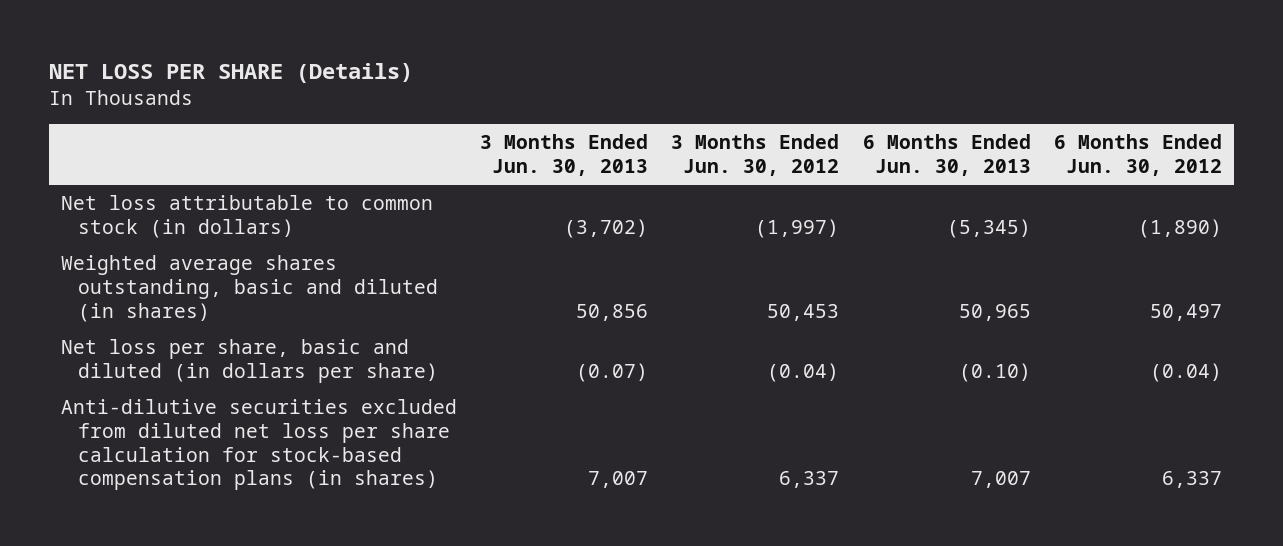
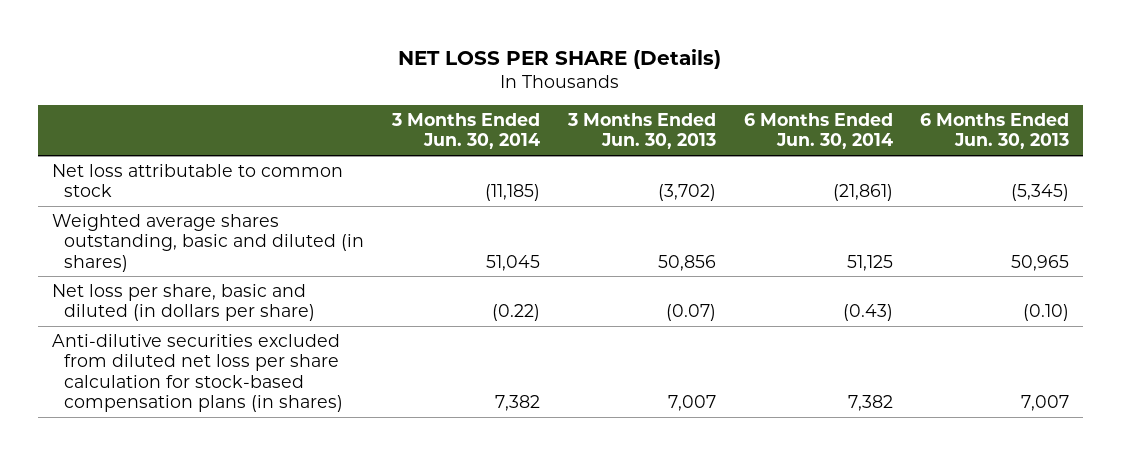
[671,134,840,176] 3 Months Ended Jun. 30, 2012 -> none
[1054,134,1223,176] 6 Months Ended Jun. 30, 2012 -> none
none -> [391,112,541,150] 3 Months Ended Jun. 30, 2014
none -> [743,112,893,150] 6 Months Ended Jun. 30, 2014
[60,195,433,238] Net loss attributable to common stock (in dollars) -> [51,163,343,198] Net loss attributable to common stock

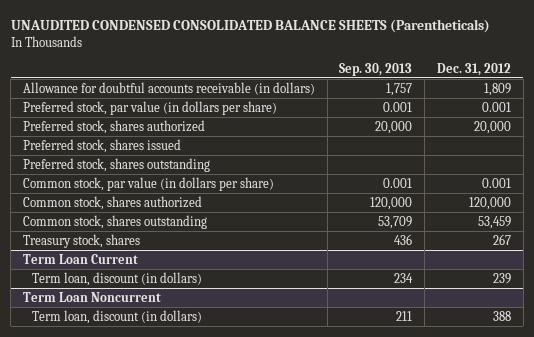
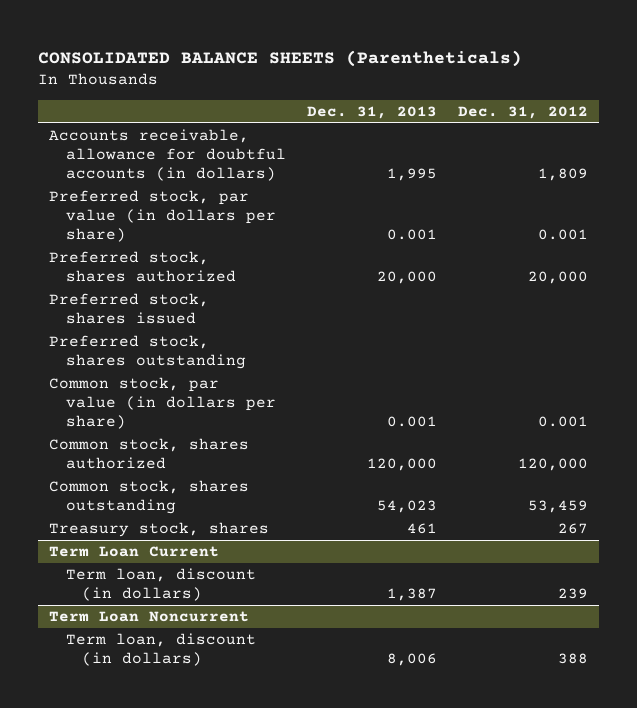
[10,18,490,33] UNAUDITED CONDENSED CONSOLIDATED BALANCE SHEETS (Parentheticals) -> [38,49,523,67] CONSOLIDATED BALANCE SHEETS (Parentheticals)
[339,62,413,76] Sep. 30, 2013 -> none
none -> [307,105,438,119] Dec. 31, 2013
[22,81,315,95] Allowance for doubtful accounts receivable (in dollars) -> [48,129,286,182] Accounts receivable, allowance for doubtful accounts (in dollars)

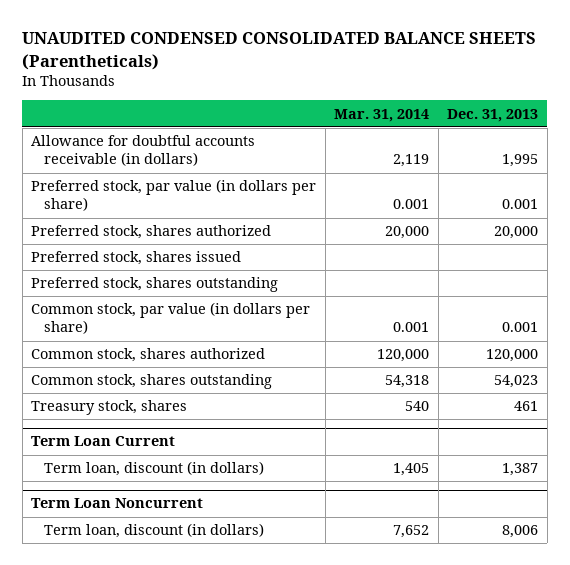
[38,49,523,67] CONSOLIDATED BALANCE SHEETS (Parentheticals) -> [22,32,537,70] UNAUDITED CONDENSED CONSOLIDATED BALANCE SHEETS (Parentheticals)
[458,105,589,119] Dec. 31, 2012 -> none
none -> [334,108,430,122] Mar. 31, 2014
[48,129,286,182] Accounts receivable, allowance for doubtful accounts (in dollars) -> [31,135,256,167] Allowance for doubtful accounts receivable (in dollars)

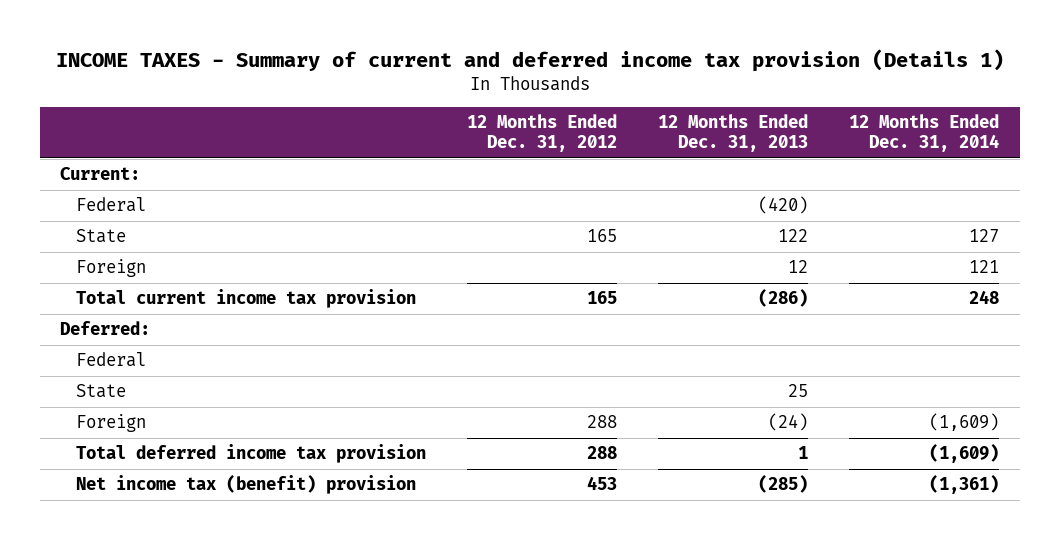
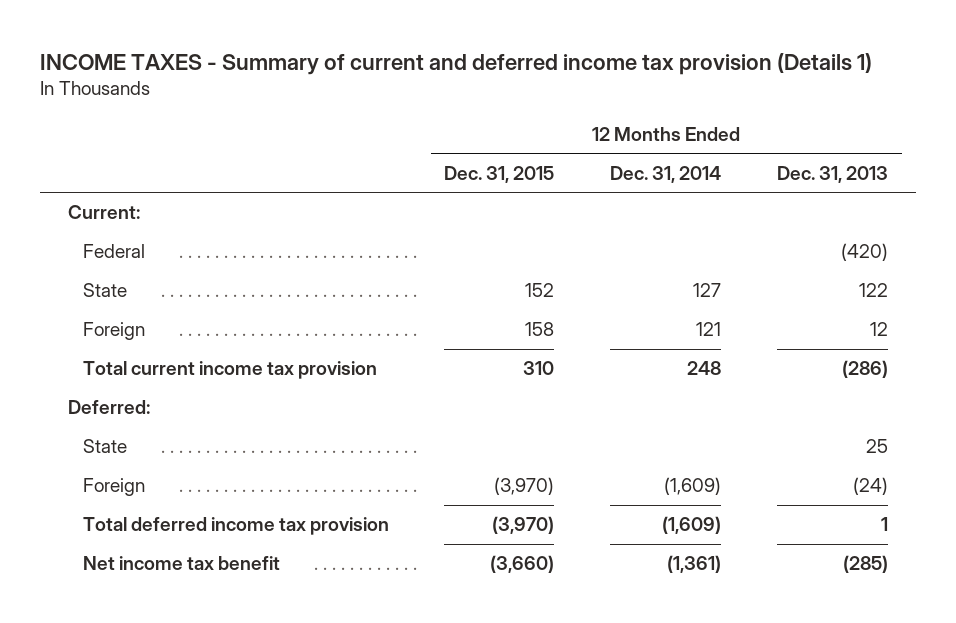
[467,114,618,153] 12 Months Ended Dec. 31, 2012 -> none
none -> [444,165,555,183] Dec. 31, 2015
[76,352,147,368] Federal -> none
[76,475,417,495] Net income tax (benefit) provision -> [82,556,280,571] Net income tax benefit

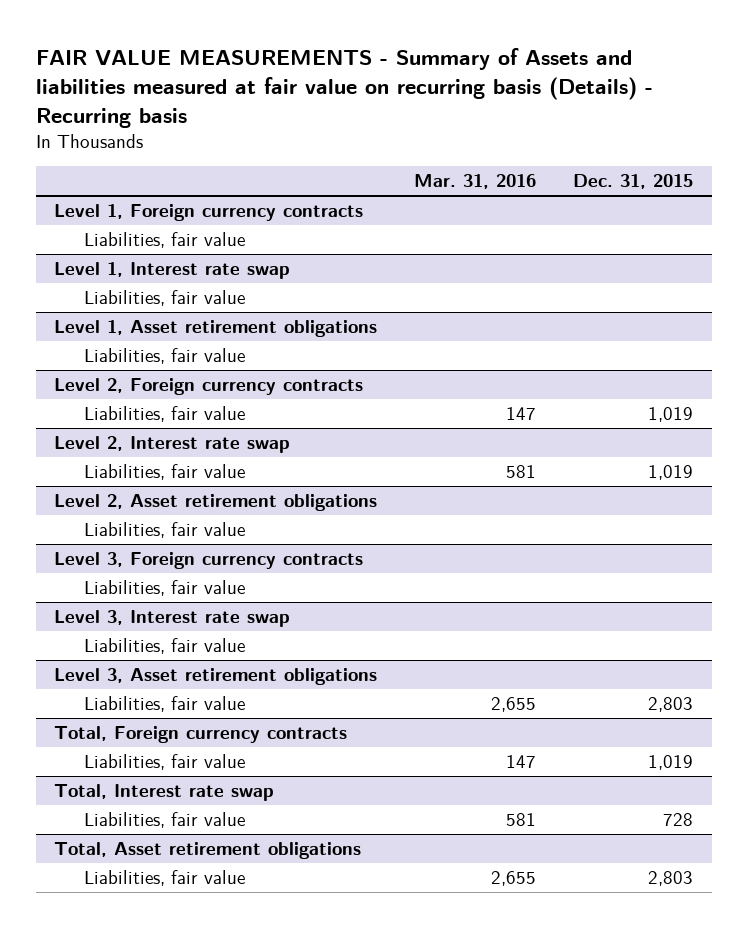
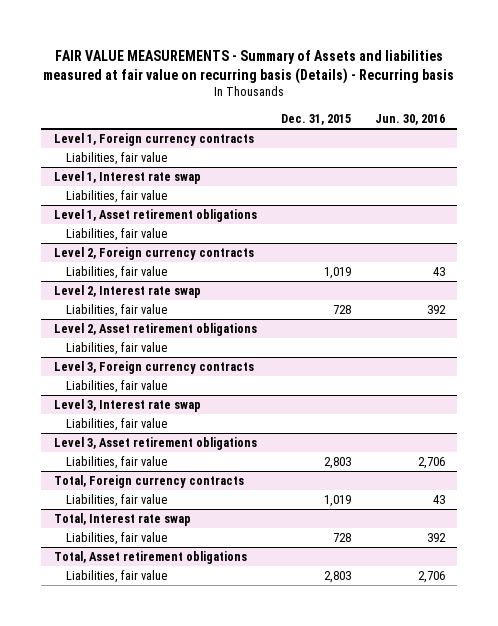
[414,174,537,190] Mar. 31, 2016 -> none
none -> [374,113,445,125] Jun. 30, 2016
[648,464,694,480] 1,019 -> [332,305,351,315] 728

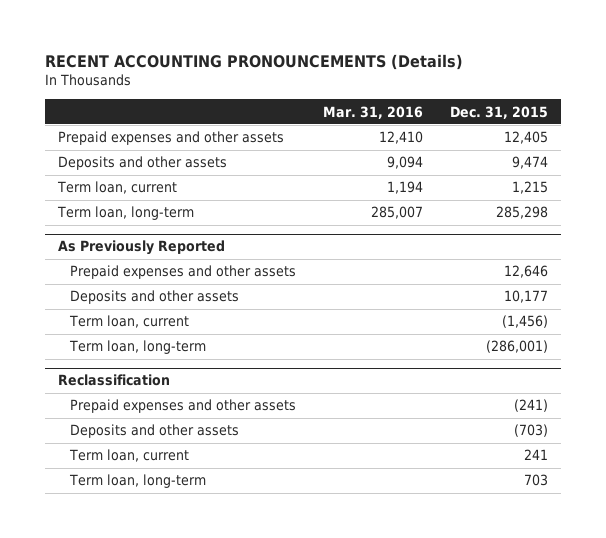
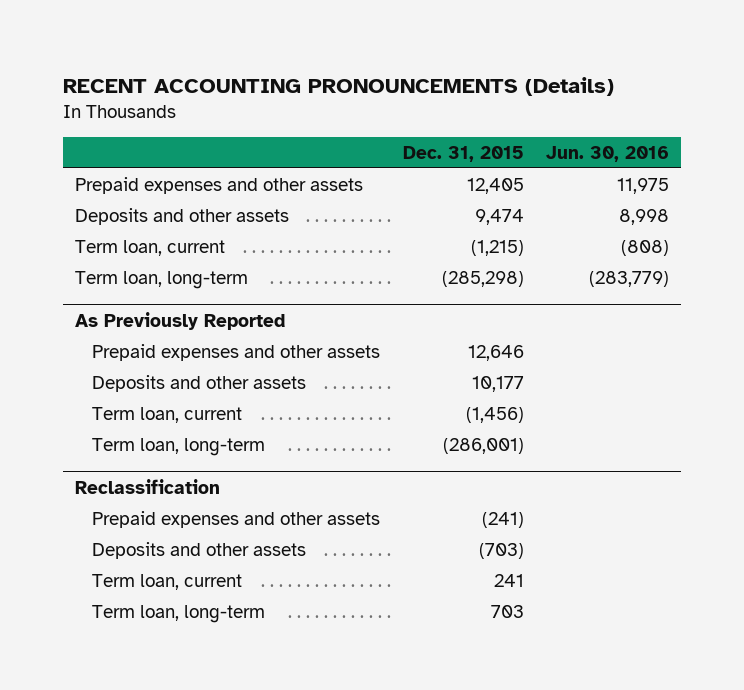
[322,105,423,119] Mar. 31, 2016 -> none
none -> [546,145,670,162] Jun. 30, 2016
[511,181,548,195] 1,215 -> [470,239,524,256] (1,215)
[495,206,548,220] 285,298 -> [441,270,524,287] (285,298)

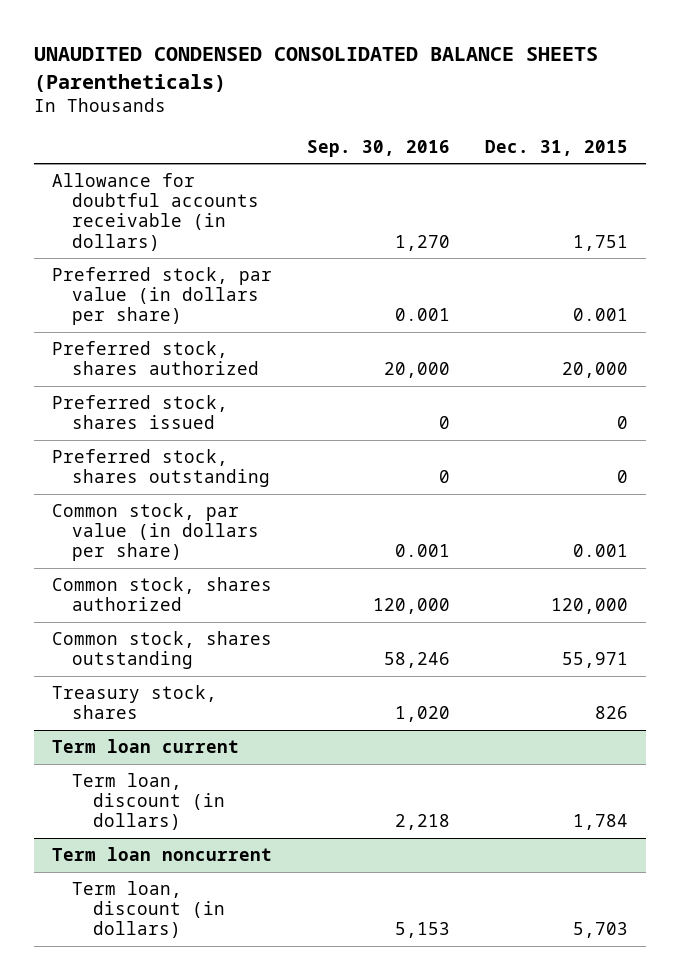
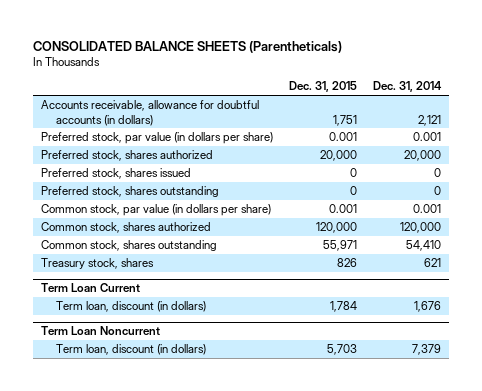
[34,47,599,92] UNAUDITED CONDENSED CONSOLIDATED BALANCE SHEETS (Parentheticals) -> [32,40,342,53] CONSOLIDATED BALANCE SHEETS (Parentheticals)
[306,139,450,157] Sep. 30, 2016 -> none
none -> [372,81,442,93] Dec. 31, 2014
[51,173,260,251] Allowance for doubtful accounts receivable (in dollars) -> [40,100,259,126] Accounts receivable, allowance for doubtful accounts (in dollars)
[51,739,239,754] Term loan current -> [40,283,140,293] Term Loan Current
[51,847,272,862] Term loan noncurrent -> [40,326,160,336] Term Loan Noncurrent

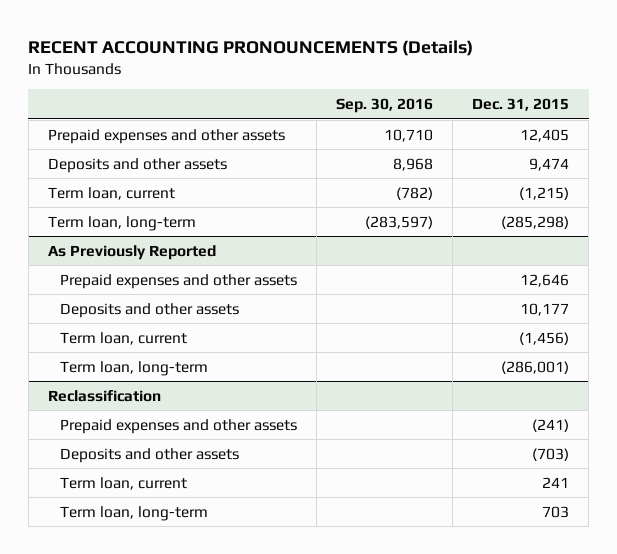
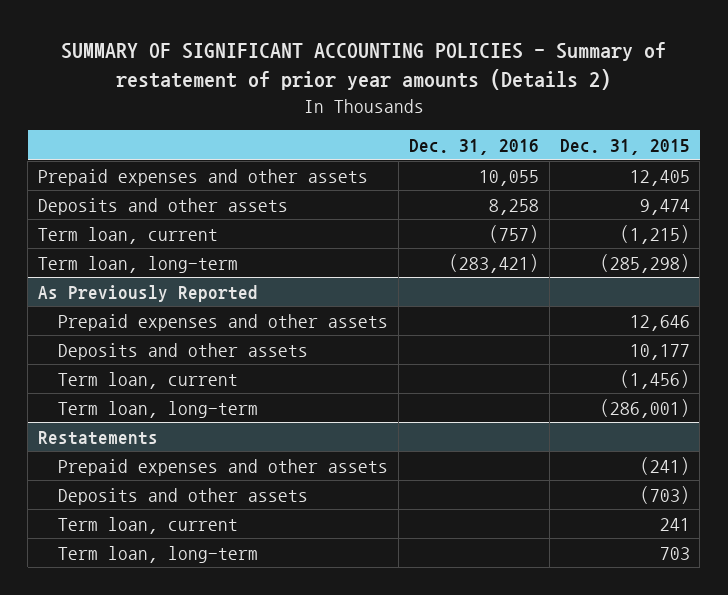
[28,39,474,56] RECENT ACCOUNTING PRONOUNCEMENTS (Details) -> [60,41,666,91] SUMMARY OF SIGNIFICANT ACCOUNTING POLICIES - Summary of restatement of prior year amounts (Details 2)
[336,98,434,114] Sep. 30, 2016 -> none
none -> [408,139,539,156] Dec. 31, 2016
[47,389,161,402] Reclassification -> [38,430,159,445] Restatements

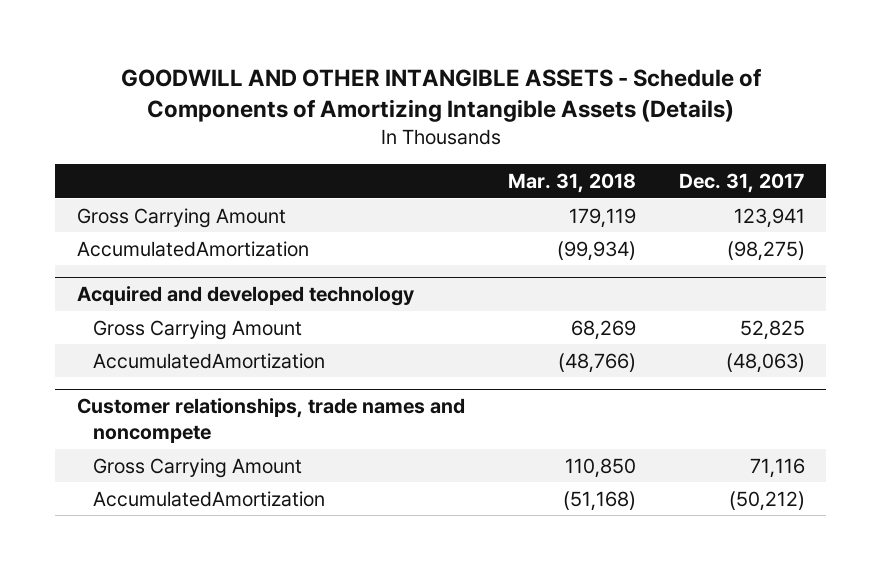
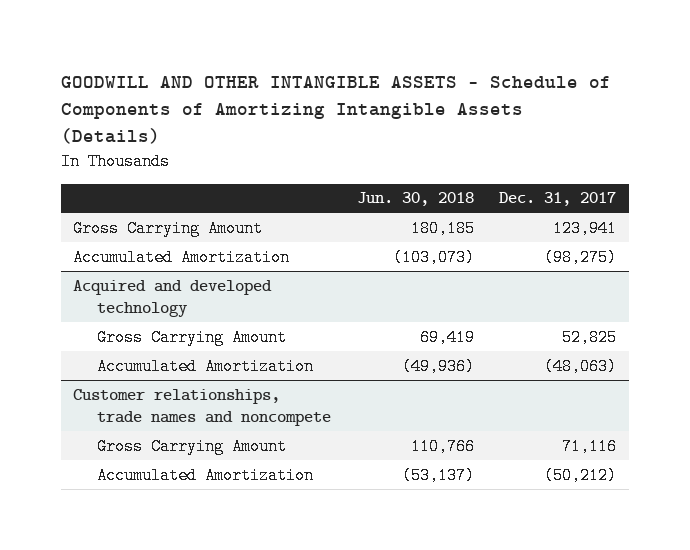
[507,172,636,193] Mar. 31, 2018 -> none
none -> [356,192,474,207] Jun. 30, 2018
[76,240,309,257] AccumulatedAmortization -> [73,248,291,266] Accumulated Amortization
[92,352,325,369] AccumulatedAmortization -> [97,357,315,375] Accumulated Amortization
[92,490,325,507] AccumulatedAmortization -> [97,466,315,484] Accumulated Amortization

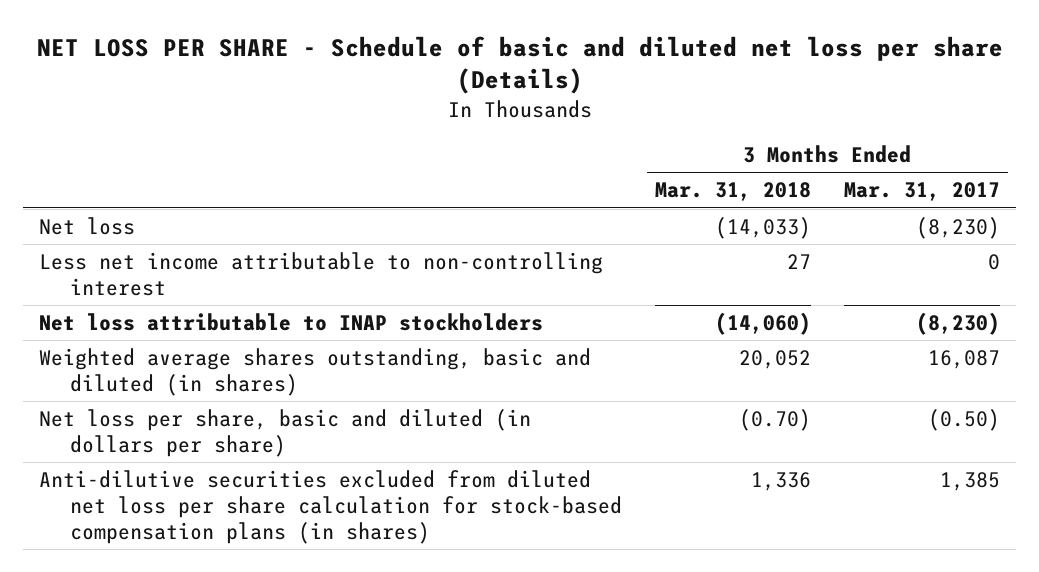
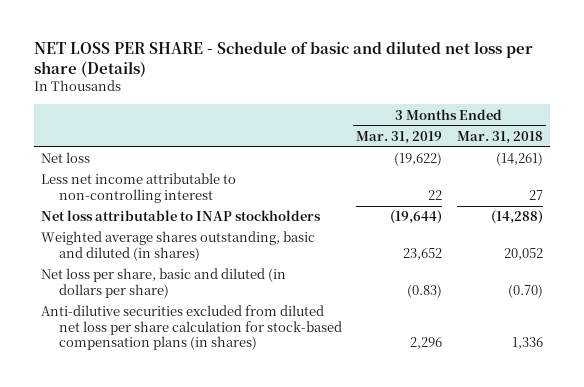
[843,182,1000,202] Mar. 31, 2017 -> none
none -> [356,130,443,144] Mar. 31, 2019
[715,216,812,239] (14,033) -> [495,152,543,167] (14,261)
[715,311,812,335] (14,060) -> [490,210,543,225] (14,288)

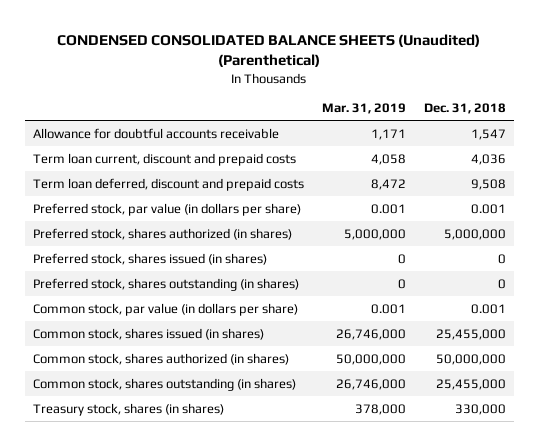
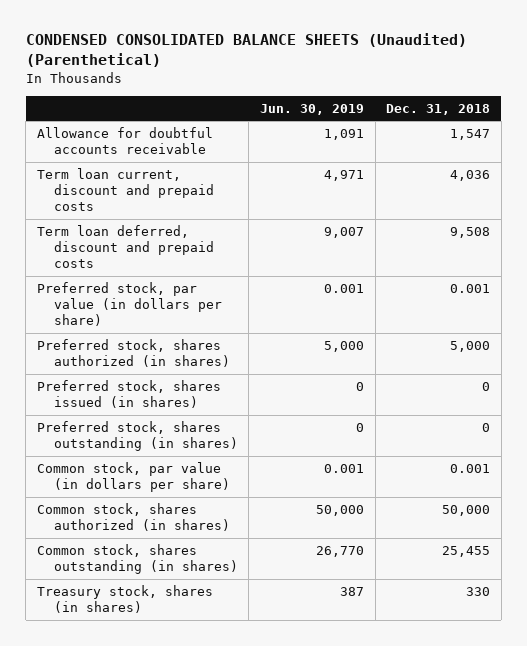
[321,103,406,115] Mar. 31, 2019 -> none
none -> [260,103,365,115] Jun. 30, 2019
[443,228,506,240] 5,000,000 -> [450,341,491,353] 5,000
[33,327,265,340] Common stock, shares issued (in shares) -> none
[435,353,506,365] 50,000,000 -> [442,505,491,517] 50,000
[435,378,506,390] 25,455,000 -> [442,546,491,558] 25,455
[454,403,506,415] 330,000 -> [466,587,491,597] 330

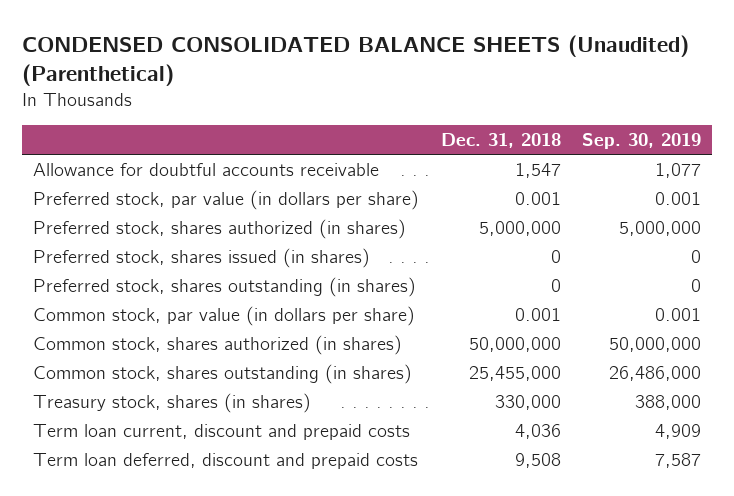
[260,103,365,115] Jun. 30, 2019 -> none
none -> [582,133,702,150] Sep. 30, 2019
[450,341,491,353] 5,000 -> [478,220,561,236] 5,000,000
[442,505,491,517] 50,000 -> [468,336,561,352] 50,000,000
[442,546,491,558] 25,455 -> [468,365,561,381] 25,455,000
[466,587,491,597] 330 -> [494,394,561,410] 330,000
[36,168,214,211] Term loan current, discount and prepaid costs -> [33,423,411,440] Term loan current, discount and prepaid costs
[36,225,214,268] Term loan deferred, discount and prepaid costs -> [33,452,419,469] Term loan deferred, discount and prepaid costs

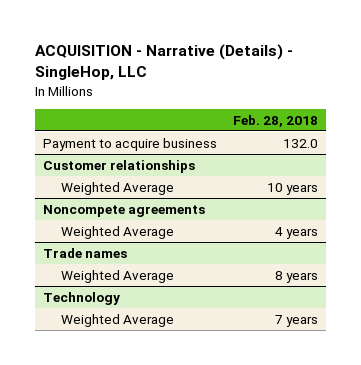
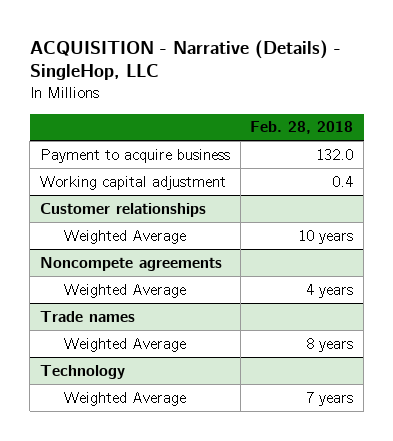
none -> [39,175,226,190] Working capital adjustment

